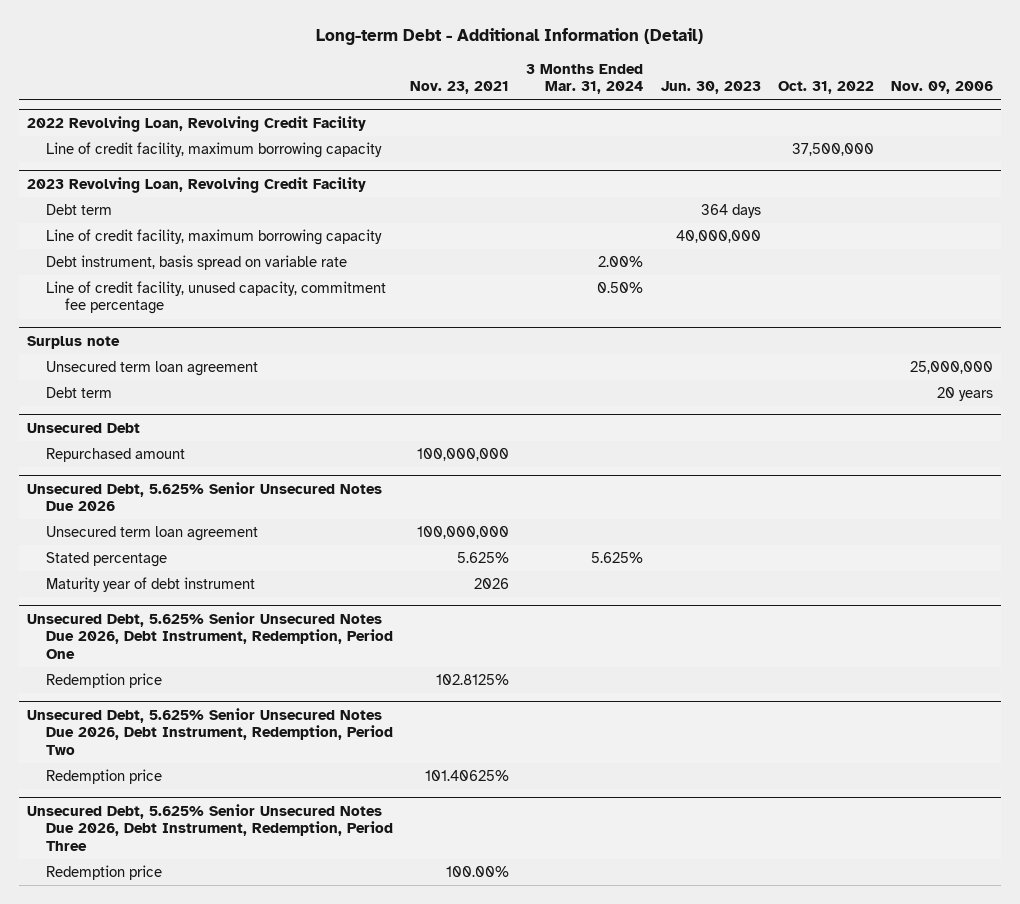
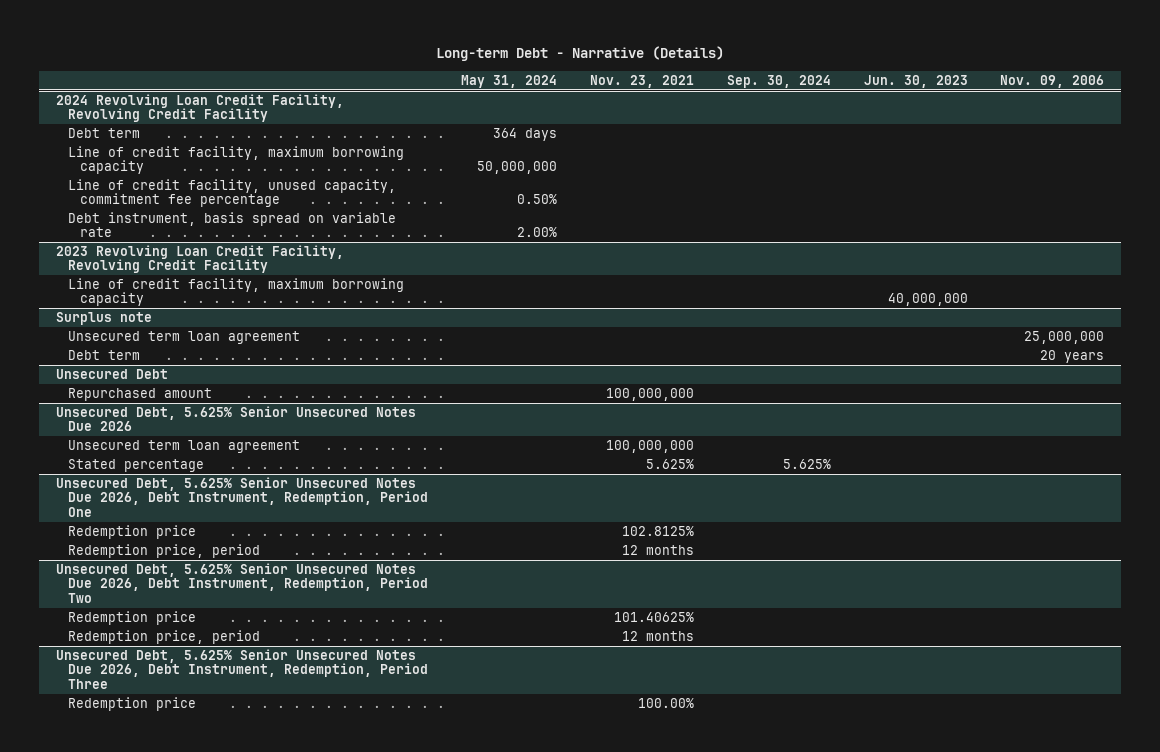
[316,28,704,46] Long-term Debt - Additional Information (Detail) -> [436,46,725,62] Long-term Debt - Narrative (Details)
[526,63,644,95] 3 Months Ended Mar. 31, 2024 -> none
[777,81,874,95] Oct. 31, 2022 -> none
none -> [460,74,557,88] May 31, 2024
none -> [726,74,831,88] Sep. 30, 2024
[27,115,367,132] 2022 Revolving Loan, Revolving Credit Facility -> [55,94,344,123] 2024 Revolving Loan Credit Facility, Revolving Credit Facility
none -> [68,128,141,139] Debt term
[46,204,113,216] Debt term -> none
none -> [68,179,397,208] Line of credit facility, unused capacity, commitment fee percentage
none -> [68,212,397,238] Debt instrument, basis spread on variable rate
[27,176,367,193] 2023 Revolving Loan, Revolving Credit Facility -> [55,245,344,274] 2023 Revolving Loan Credit Facility, Revolving Credit Facility
[46,255,348,271] Debt instrument, basis spread on variable rate -> none
[46,281,387,315] Line of credit facility, unused capacity, commitment fee percentage -> none
[46,577,256,593] Maturity year of debt instrument -> none
none -> [68,544,261,559] Redemption price, period
none -> [68,630,261,645] Redemption price, period

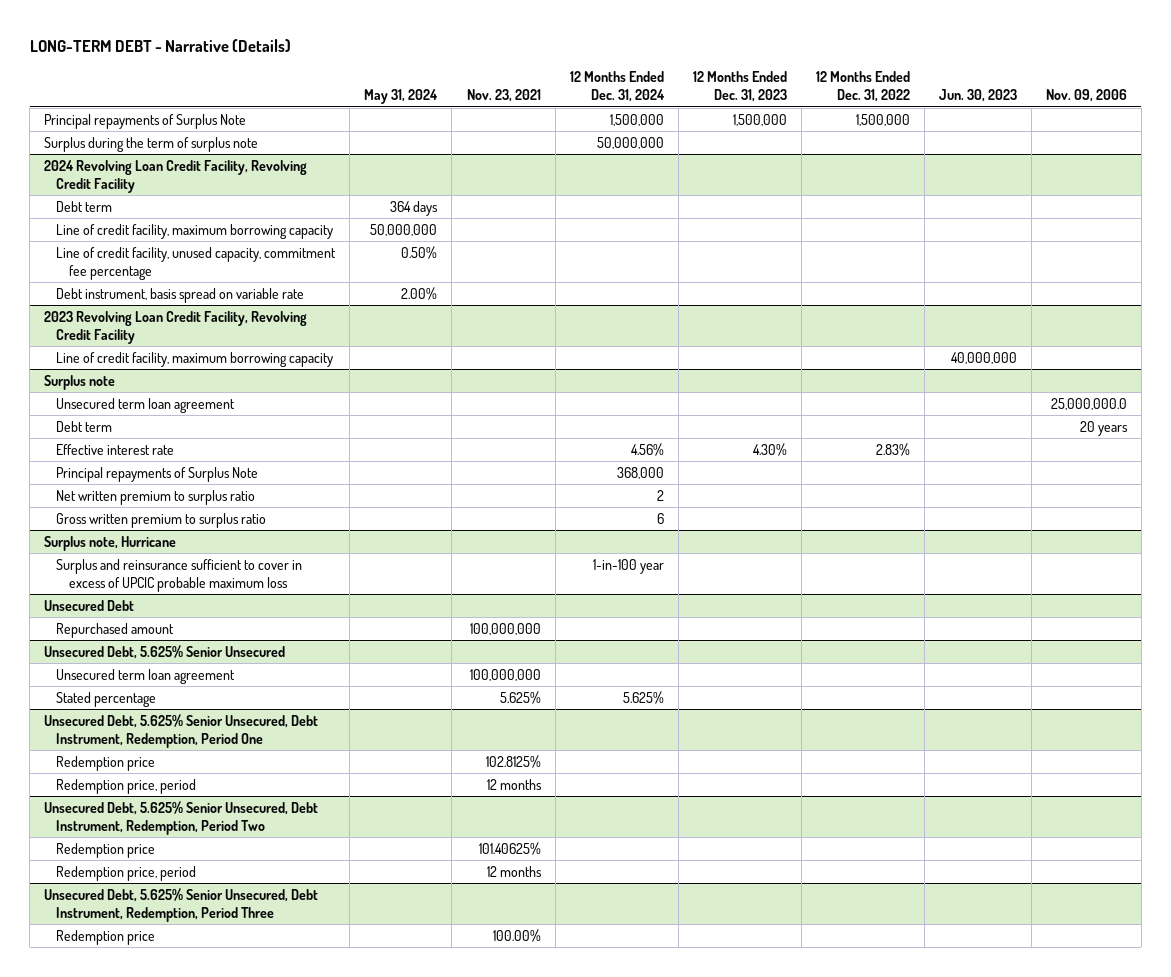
[436,46,725,62] Long-term Debt - Narrative (Details) -> [29,38,291,52] LONG-TERM DEBT - Narrative (Details)
[726,74,831,88] Sep. 30, 2024 -> none
none -> [569,71,665,103] 12 Months Ended Dec. 31, 2024
none -> [692,71,787,103] 12 Months Ended Dec. 31, 2023
none -> [815,71,910,103] 12 Months Ended Dec. 31, 2022
none -> [44,113,247,129] Principal repayments of Surplus Note
none -> [44,136,259,152] Surplus during the term of surplus note
[1024,331,1105,345] 25,000,000 -> [1050,397,1127,410] 25,000,000.0
none -> [56,443,175,455] Effective interest rate
none -> [56,466,259,482] Principal repayments of Surplus Note
none -> [56,489,256,505] Net written premium to surplus ratio
none -> [56,512,267,528] Gross written premium to surplus ratio
none -> [44,535,177,551] Surplus note, Hurricane
none -> [56,558,303,592] Surplus and reinsurance sufficient to cover in excess of UPCIC probable maximum loss
[55,406,416,432] Unsecured Debt, 5.625% Senior Unsecured Notes Due 2026 -> [44,644,286,659] Unsecured Debt, 5.625% Senior Unsecured
[55,477,429,517] Unsecured Debt, 5.625% Senior Unsecured Notes Due 2026, Debt Instrument, Redemption, Period One -> [44,713,319,748] Unsecured Debt, 5.625% Senior Unsecured, Debt Instrument, Redemption, Period One
[55,563,429,603] Unsecured Debt, 5.625% Senior Unsecured Notes Due 2026, Debt Instrument, Redemption, Period Two -> [44,800,319,835] Unsecured Debt, 5.625% Senior Unsecured, Debt Instrument, Redemption, Period Two
[55,649,429,689] Unsecured Debt, 5.625% Senior Unsecured Notes Due 2026, Debt Instrument, Redemption, Period Three -> [44,887,319,922] Unsecured Debt, 5.625% Senior Unsecured, Debt Instrument, Redemption, Period Three

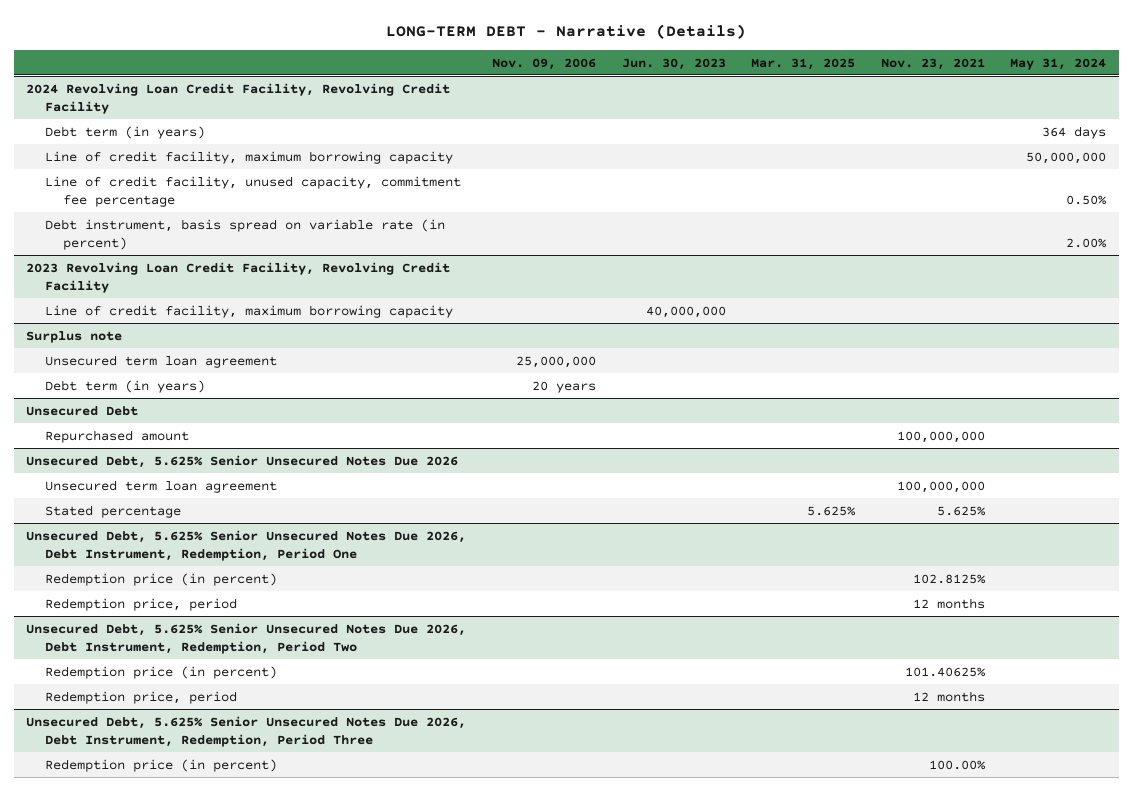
[569,71,665,103] 12 Months Ended Dec. 31, 2024 -> none
[692,71,787,103] 12 Months Ended Dec. 31, 2023 -> none
[815,71,910,103] 12 Months Ended Dec. 31, 2022 -> none
none -> [751,57,856,70] Mar. 31, 2025
[44,113,247,129] Principal repayments of Surplus Note -> none
[44,136,259,152] Surplus during the term of surplus note -> none
[56,200,113,212] Debt term -> [44,125,205,139] Debt term (in years)
[56,287,305,303] Debt instrument, basis spread on variable rate -> [44,218,445,250] Debt instrument, basis spread on variable rate (in percent)
[56,443,175,455] Effective interest rate -> none
[56,466,259,482] Principal repayments of Surplus Note -> none
[56,489,256,505] Net written premium to surplus ratio -> none
[56,512,267,528] Gross written premium to surplus ratio -> none
[44,535,177,551] Surplus note, Hurricane -> none
[56,558,303,592] Surplus and reinsurance sufficient to cover in excess of UPCIC probable maximum loss -> none
[1050,397,1127,410] 25,000,000.0 -> [515,355,596,368] 25,000,000
[56,420,113,432] Debt term -> [44,379,205,393] Debt term (in years)
[44,644,286,659] Unsecured Debt, 5.625% Senior Unsecured -> [26,454,459,468] Unsecured Debt, 5.625% Senior Unsecured Notes Due 2026
[44,713,319,748] Unsecured Debt, 5.625% Senior Unsecured, Debt Instrument, Redemption, Period One -> [26,529,467,561] Unsecured Debt, 5.625% Senior Unsecured Notes Due 2026, Debt Instrument, Redemption, Period One
[56,755,156,771] Redemption price -> [44,572,277,586] Redemption price (in percent)
[44,800,319,835] Unsecured Debt, 5.625% Senior Unsecured, Debt Instrument, Redemption, Period Two -> [26,622,467,654] Unsecured Debt, 5.625% Senior Unsecured Notes Due 2026, Debt Instrument, Redemption, Period Two
[56,842,156,858] Redemption price -> [44,665,277,679] Redemption price (in percent)
[44,887,319,922] Unsecured Debt, 5.625% Senior Unsecured, Debt Instrument, Redemption, Period Three -> [26,715,467,747] Unsecured Debt, 5.625% Senior Unsecured Notes Due 2026, Debt Instrument, Redemption, Period Three
[56,929,156,945] Redemption price -> [44,758,277,772] Redemption price (in percent)

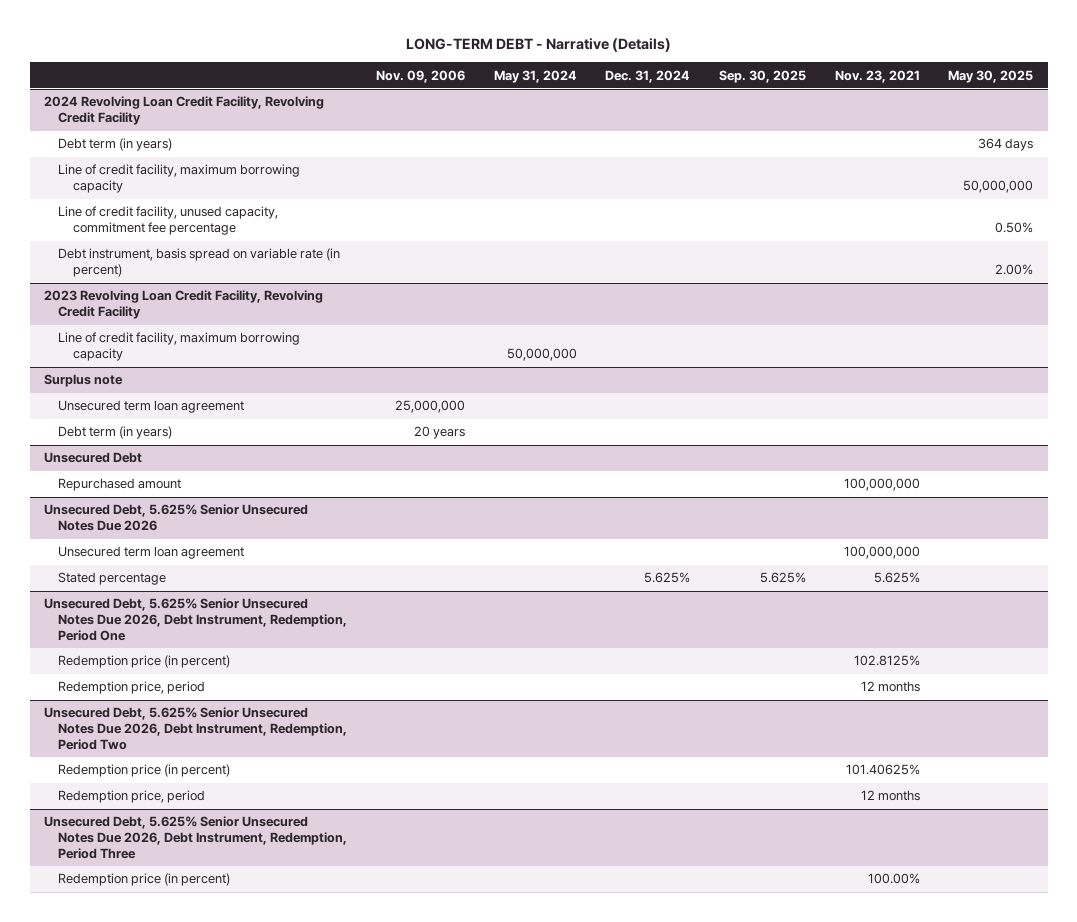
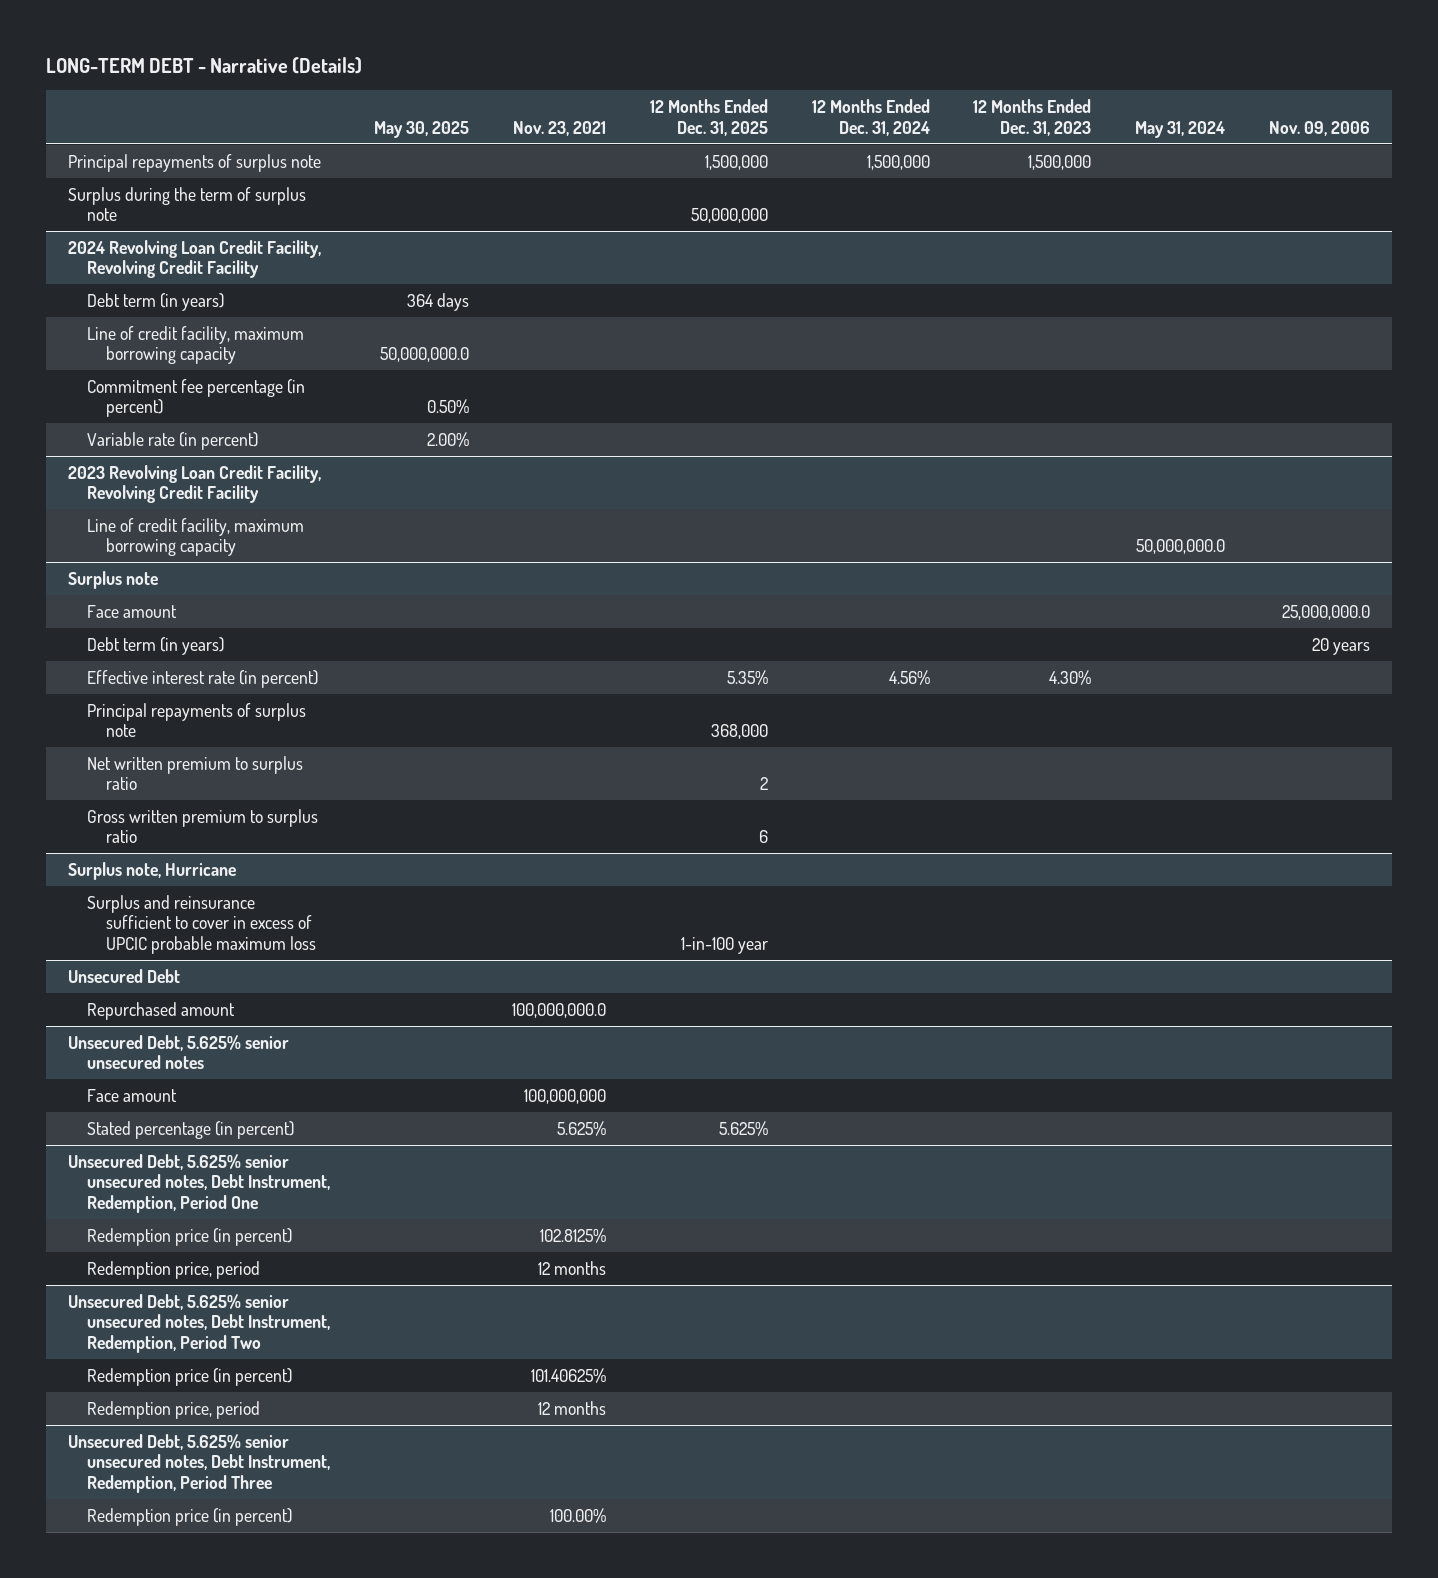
[605,69,691,83] Dec. 31, 2024 -> none
[719,69,807,83] Sep. 30, 2025 -> none
none -> [650,98,769,136] 12 Months Ended Dec. 31, 2025
none -> [811,98,930,136] 12 Months Ended Dec. 31, 2024
none -> [973,98,1092,136] 12 Months Ended Dec. 31, 2023
none -> [68,153,322,172] Principal repayments of surplus note
none -> [68,186,307,222] Surplus during the term of surplus note
[963,180,1034,194] 50,000,000 -> [379,347,469,363] 50,000,000.0
[58,206,279,236] Line of credit facility, unused capacity, commitment fee percentage -> [86,378,305,418] Commitment fee percentage (in percent)
[58,248,341,278] Debt instrument, basis spread on variable rate (in percent) -> [86,431,258,450] Variable rate (in percent)
[506,348,577,362] 50,000,000 -> [1136,539,1226,555] 50,000,000.0
[58,400,245,414] Unsecured term loan agreement -> none
none -> [86,604,177,618] Face amount
none -> [86,669,318,688] Effective interest rate (in percent)
none -> [86,702,306,738] Principal repayments of surplus note
none -> [86,755,303,791] Net written premium to surplus ratio
none -> [86,808,318,844] Gross written premium to surplus ratio
none -> [68,861,237,880] Surplus note, Hurricane
none -> [86,894,316,955] Surplus and reinsurance sufficient to cover in excess of UPCIC probable maximum loss
[843,478,920,492] 100,000,000 -> [512,1002,607,1018] 100,000,000.0
[43,504,308,532] Unsecured Debt, 5.625% Senior Unsecured Notes Due 2026 -> [68,1034,290,1070] Unsecured Debt, 5.625% senior unsecured notes
[58,546,245,560] Unsecured term loan agreement -> [86,1088,177,1102] Face amount
[58,572,167,586] Stated percentage -> [86,1120,294,1139] Stated percentage (in percent)
[43,598,348,642] Unsecured Debt, 5.625% Senior Unsecured Notes Due 2026, Debt Instrument, Redemption, Period One -> [68,1153,330,1214] Unsecured Debt, 5.625% senior unsecured notes, Debt Instrument, Redemption, Period One
[43,707,348,751] Unsecured Debt, 5.625% Senior Unsecured Notes Due 2026, Debt Instrument, Redemption, Period Two -> [68,1293,330,1354] Unsecured Debt, 5.625% senior unsecured notes, Debt Instrument, Redemption, Period Two
[43,816,348,860] Unsecured Debt, 5.625% Senior Unsecured Notes Due 2026, Debt Instrument, Redemption, Period Three -> [68,1433,330,1494] Unsecured Debt, 5.625% senior unsecured notes, Debt Instrument, Redemption, Period Three

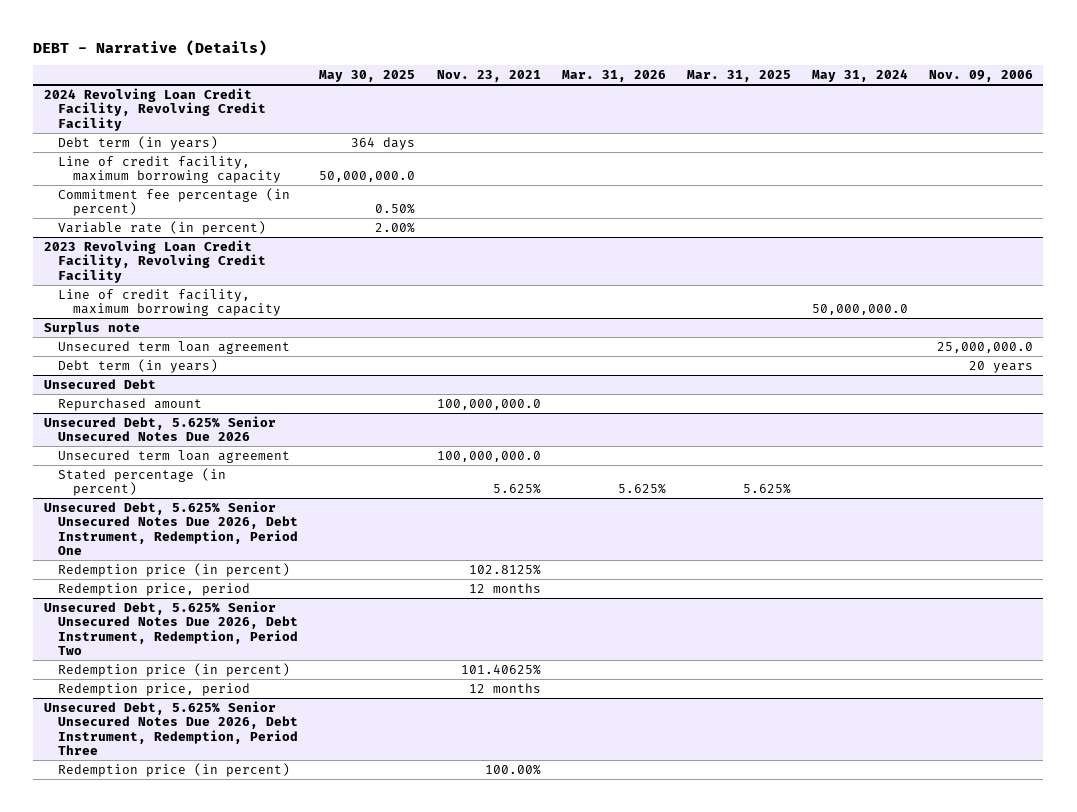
[46,57,363,75] LONG-TERM DEBT - Narrative (Details) -> [33,39,268,56] DEBT - Narrative (Details)
[650,98,769,136] 12 Months Ended Dec. 31, 2025 -> none
[811,98,930,136] 12 Months Ended Dec. 31, 2024 -> none
[973,98,1092,136] 12 Months Ended Dec. 31, 2023 -> none
none -> [561,69,666,82] Mar. 31, 2026
none -> [686,69,791,82] Mar. 31, 2025
[68,153,322,172] Principal repayments of surplus note -> none
[68,186,307,222] Surplus during the term of surplus note -> none
[86,604,177,618] Face amount -> [58,340,291,354] Unsecured term loan agreement
[86,669,318,688] Effective interest rate (in percent) -> none
[86,702,306,738] Principal repayments of surplus note -> none
[86,755,303,791] Net written premium to surplus ratio -> none
[86,808,318,844] Gross written premium to surplus ratio -> none
[68,861,237,880] Surplus note, Hurricane -> none
[86,894,316,955] Surplus and reinsurance sufficient to cover in excess of UPCIC probable maximum loss -> none
[86,1088,177,1102] Face amount -> none
[68,1034,290,1070] Unsecured Debt, 5.625% senior unsecured notes -> [43,415,276,442] Unsecured Debt, 5.625% Senior Unsecured Notes Due 2026
none -> [58,449,291,463] Unsecured term loan agreement
[68,1153,330,1214] Unsecured Debt, 5.625% senior unsecured notes, Debt Instrument, Redemption, Period One -> [43,500,299,555] Unsecured Debt, 5.625% Senior Unsecured Notes Due 2026, Debt Instrument, Redemption, Period One
[68,1293,330,1354] Unsecured Debt, 5.625% senior unsecured notes, Debt Instrument, Redemption, Period Two -> [43,600,299,655] Unsecured Debt, 5.625% Senior Unsecured Notes Due 2026, Debt Instrument, Redemption, Period Two
[68,1433,330,1494] Unsecured Debt, 5.625% senior unsecured notes, Debt Instrument, Redemption, Period Three -> [43,700,299,755] Unsecured Debt, 5.625% Senior Unsecured Notes Due 2026, Debt Instrument, Redemption, Period Three

